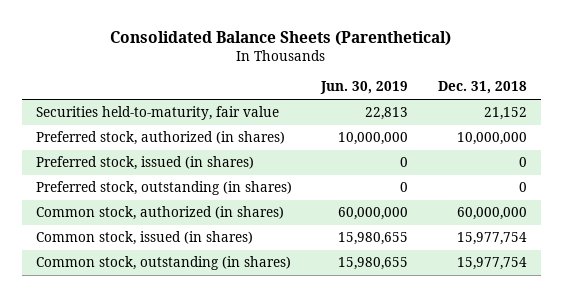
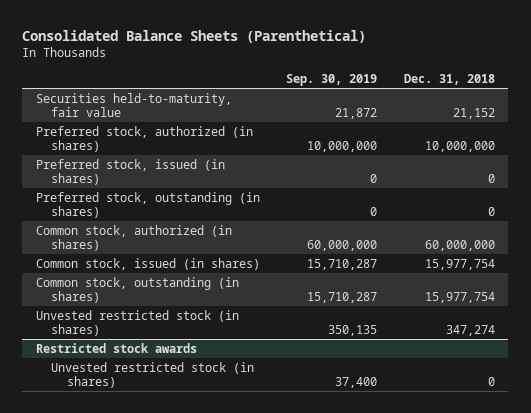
[320,81,409,95] Jun. 30, 2019 -> none
none -> [286,73,378,86] Sep. 30, 2019
none -> [35,309,239,337] Unvested restricted stock (in shares)
none -> [35,342,197,353] Restricted stock awards
none -> [51,361,255,389] Unvested restricted stock (in shares)

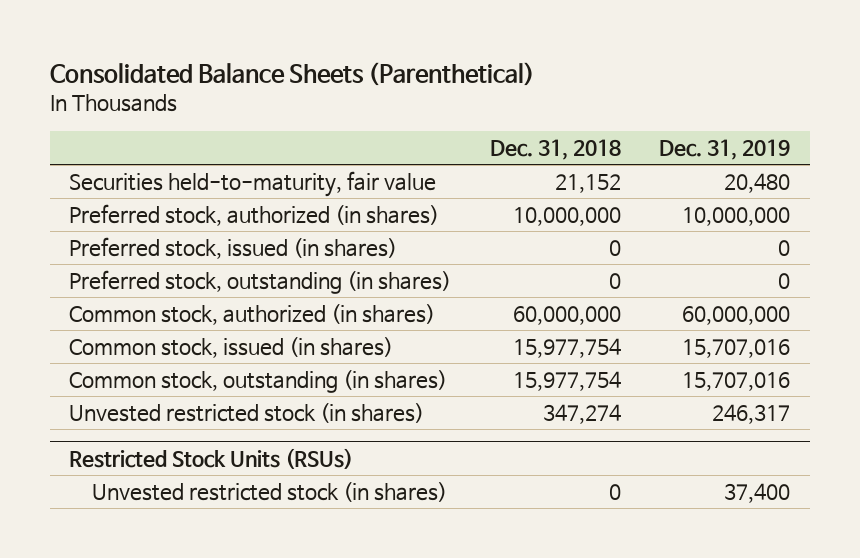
[286,73,378,86] Sep. 30, 2019 -> none
none -> [659,138,791,160] Dec. 31, 2019
[35,342,197,353] Restricted stock awards -> [69,447,354,469] Restricted Stock Units (RSUs)

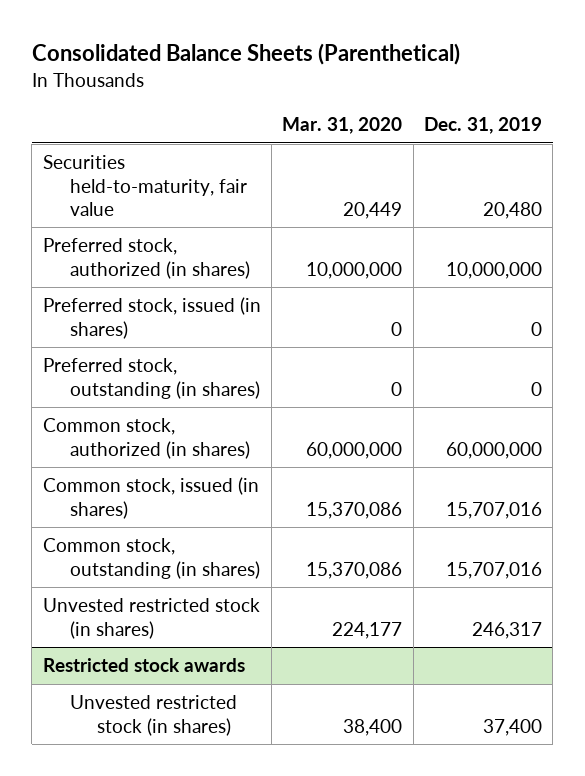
[489,138,621,160] Dec. 31, 2018 -> none
none -> [282,116,403,134] Mar. 31, 2020
[69,447,354,469] Restricted Stock Units (RSUs) -> [42,658,245,673] Restricted stock awards

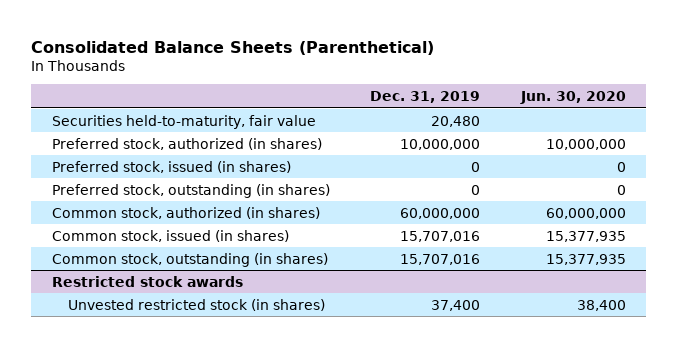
[282,116,403,134] Mar. 31, 2020 -> none
none -> [519,91,626,105] Jun. 30, 2020
[42,598,260,639] Unvested restricted stock (in shares) -> none

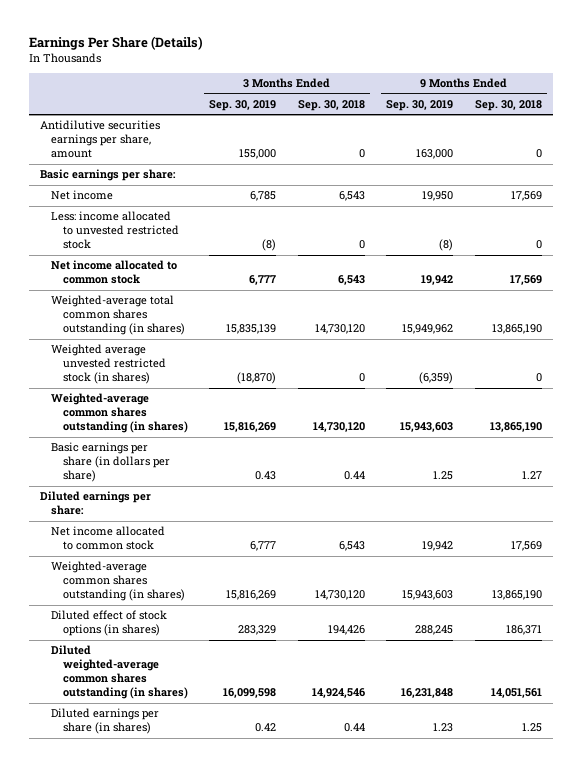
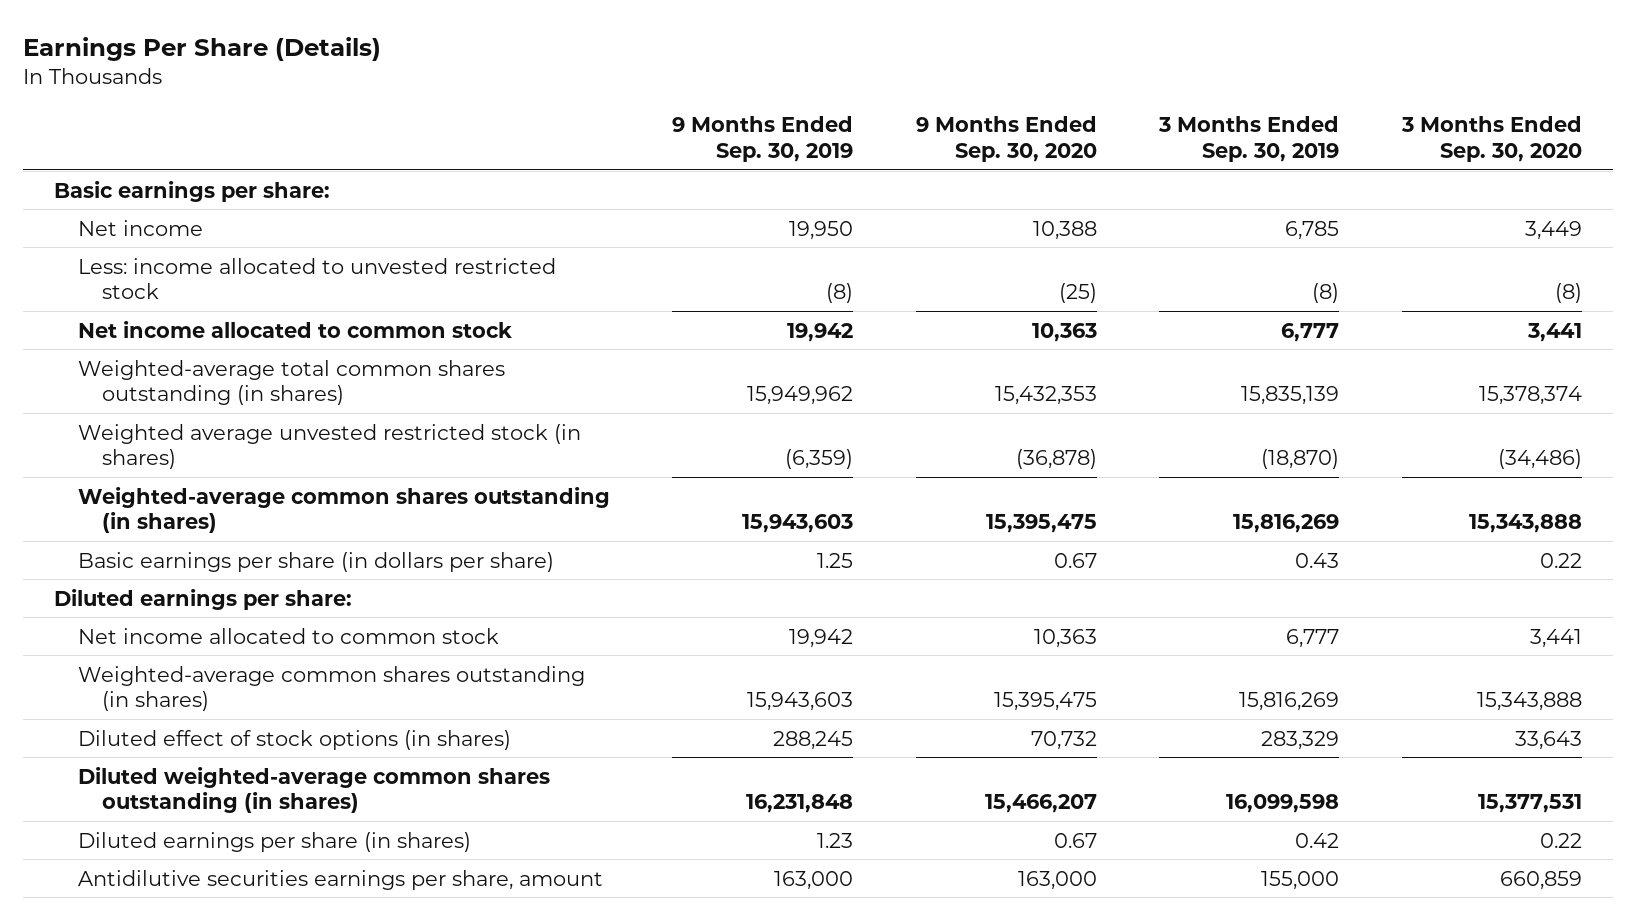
[297,99,365,111] Sep. 30, 2018 -> none
[474,99,542,111] Sep. 30, 2018 -> none
none -> [915,115,1097,162] 9 Months Ended Sep. 30, 2020
none -> [1400,115,1582,162] 3 Months Ended Sep. 30, 2020
[40,120,161,159] Antidilutive securities earnings per share, amount -> [78,869,604,890] Antidilutive securities earnings per share, amount

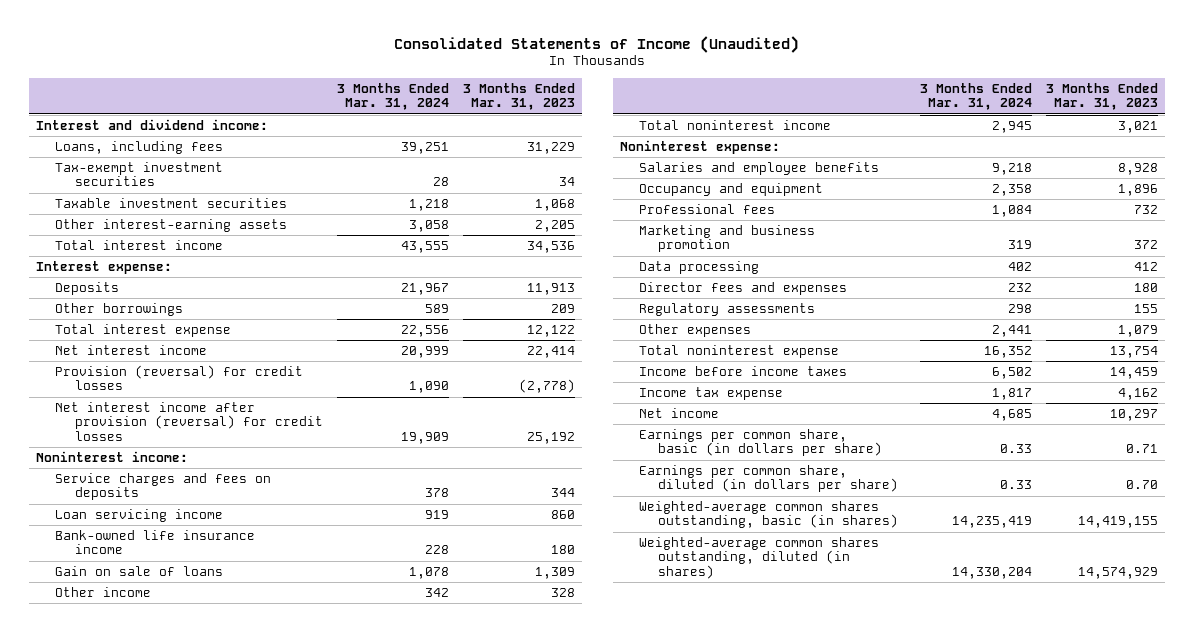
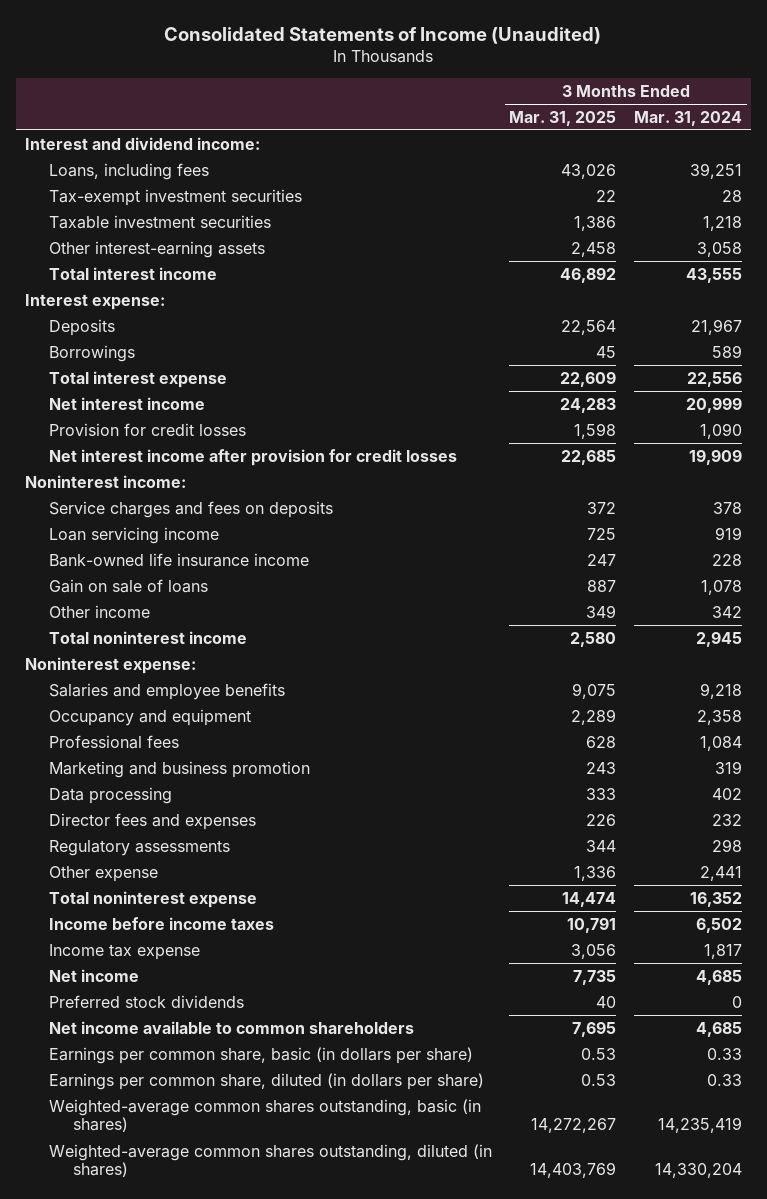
[462,82,575,111] 3 Months Ended Mar. 31, 2023 -> none
none -> [509,110,617,126] Mar. 31, 2025
[55,303,184,317] Other borrowings -> [48,344,135,362] Borrowings
[55,365,304,391] Provision (reversal) for credit losses -> [48,422,246,436] Provision for credit losses
[55,402,323,441] Net interest income after provision (reversal) for credit losses -> [48,448,457,466] Net interest income after provision for credit losses
[639,324,752,338] Other expenses -> [48,865,158,882] Other expense
none -> [48,994,244,1008] Preferred stock dividends
none -> [48,1020,414,1034] Net income available to common shareholders

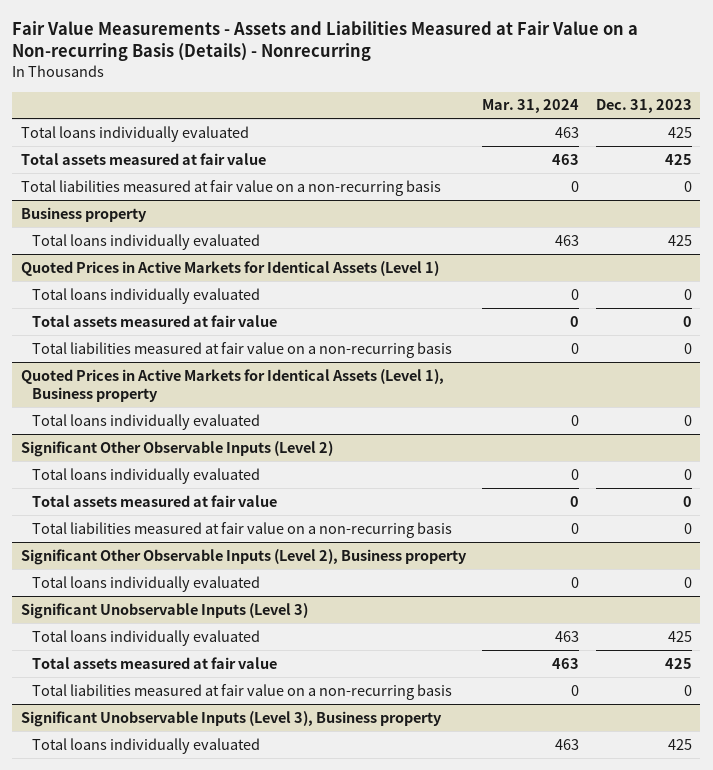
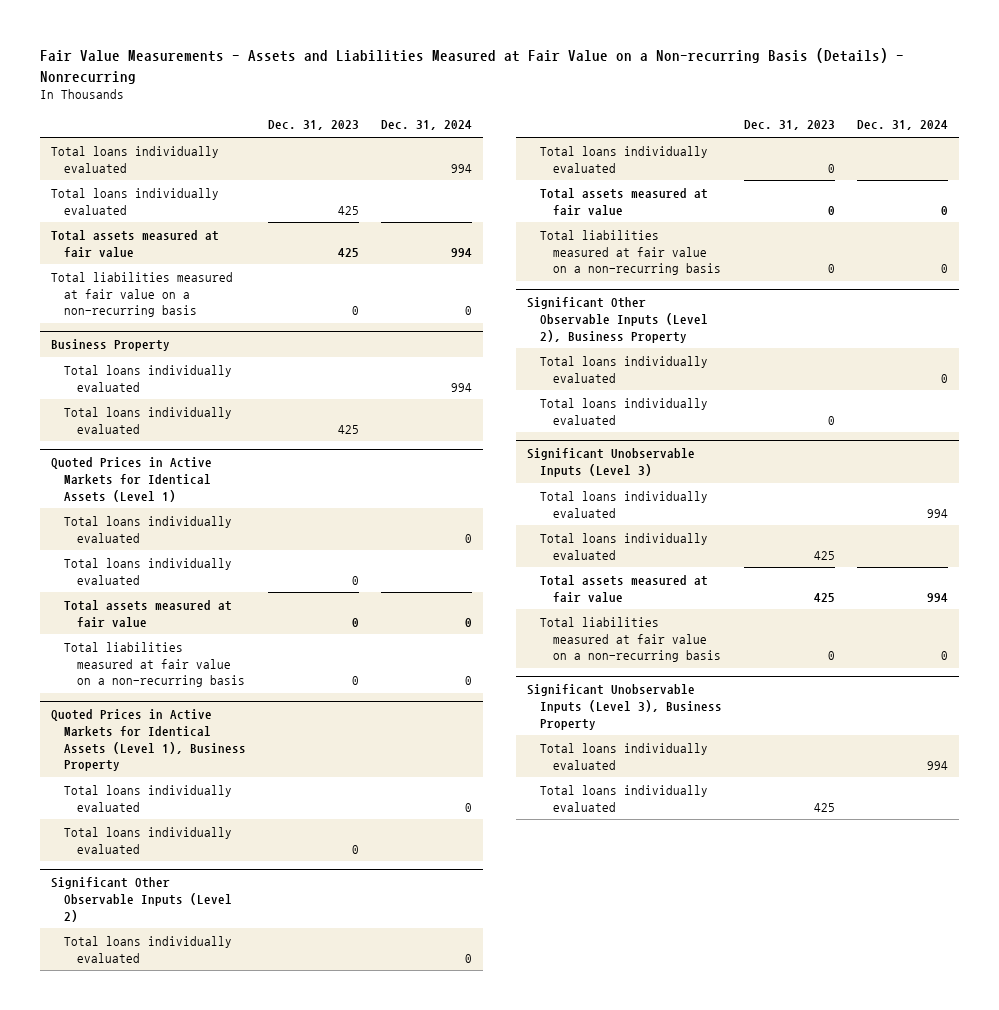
[482,99,580,114] Mar. 31, 2024 -> none
none -> [381,120,473,131] Dec. 31, 2024
none -> [51,146,220,173] Total loans individually evaluated
[20,206,147,222] Business property -> [51,339,171,352] Business Property
none -> [64,365,233,392] Total loans individually evaluated
none -> [64,516,233,543] Total loans individually evaluated
[20,368,444,403] Quoted Prices in Active Markets for Identical Assets (Level 1), Business property -> [51,709,247,772] Quoted Prices in Active Markets for Identical Assets (Level 1), Business Property
none -> [64,785,233,812] Total loans individually evaluated
none -> [64,936,233,963] Total loans individually evaluated
[20,548,467,565] Significant Other Observable Inputs (Level 2), Business property -> [527,297,709,343] Significant Other Observable Inputs (Level 2), Business Property
none -> [540,356,709,383] Total loans individually evaluated
none -> [540,491,709,518] Total loans individually evaluated
[20,710,442,727] Significant Unobservable Inputs (Level 3), Business property -> [527,684,723,730] Significant Unobservable Inputs (Level 3), Business Property
none -> [540,743,709,770] Total loans individually evaluated

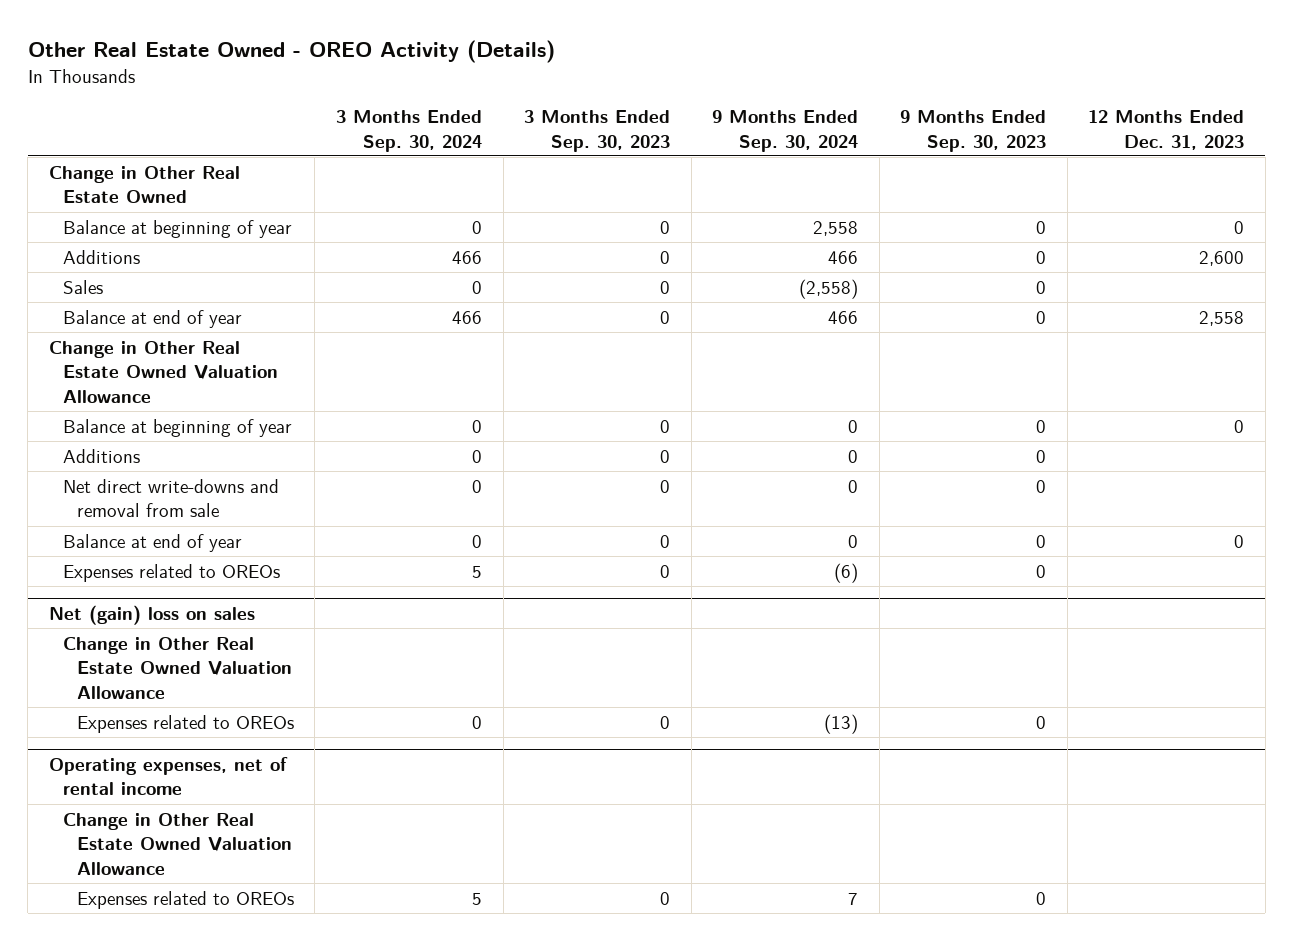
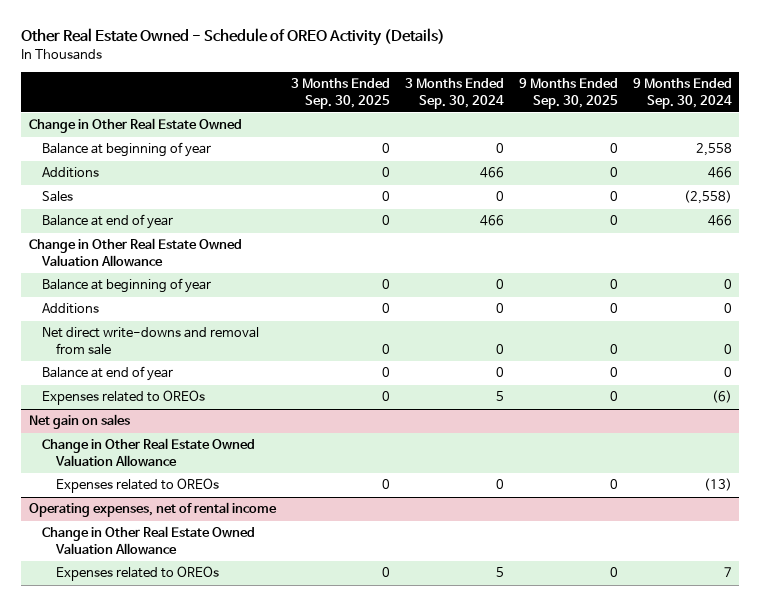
[27,39,555,63] Other Real Estate Owned - OREO Activity (Details) -> [21,28,446,47] Other Real Estate Owned - Schedule of OREO Activity (Details)
[524,110,671,152] 3 Months Ended Sep. 30, 2023 -> none
[900,110,1047,152] 9 Months Ended Sep. 30, 2023 -> none
[1088,110,1245,150] 12 Months Ended Dec. 31, 2023 -> none
none -> [290,78,390,109] 3 Months Ended Sep. 30, 2025
none -> [518,78,618,109] 9 Months Ended Sep. 30, 2025
[48,604,255,625] Net (gain) loss on sales -> [28,414,130,430] Net gain on sales

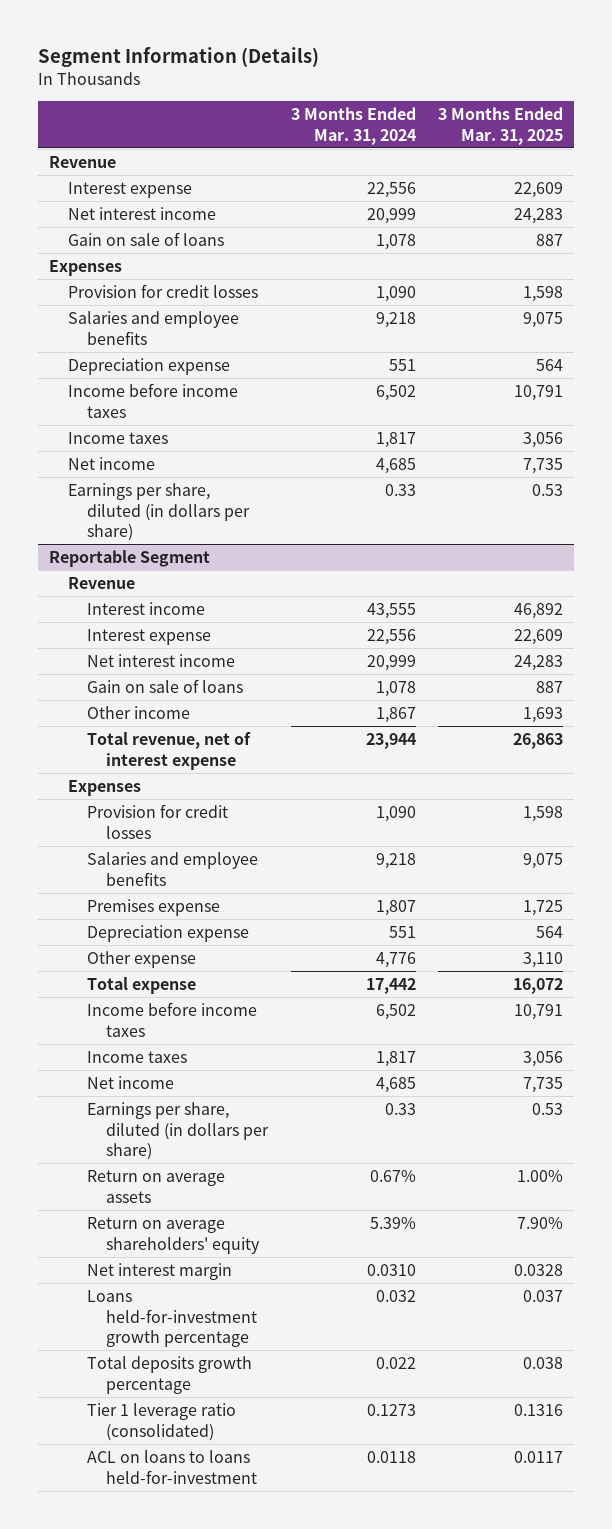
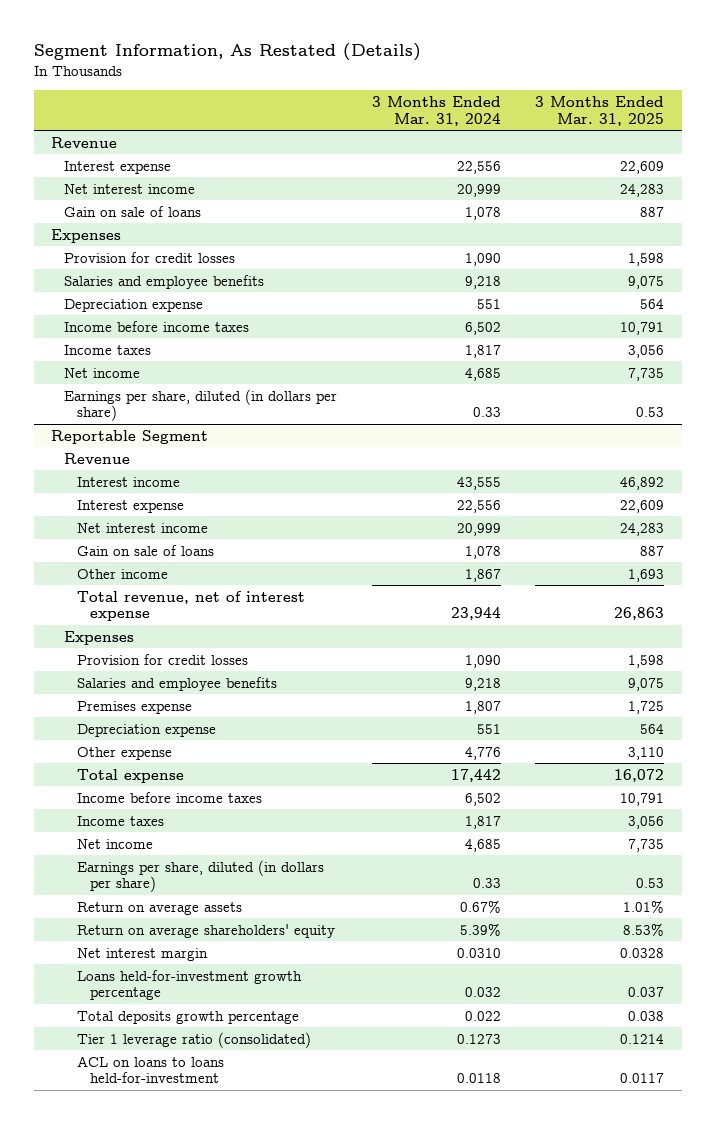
[37,47,319,68] Segment Information (Details) -> [33,43,421,62] Segment Information, As Restated (Details)
[517,1169,564,1182] 1.00% -> [623,899,665,913] 1.01%
[517,1216,564,1229] 7.90% -> [623,922,665,936] 8.53%
[514,1403,564,1416] 0.1316 -> [620,1033,665,1044] 0.1214

